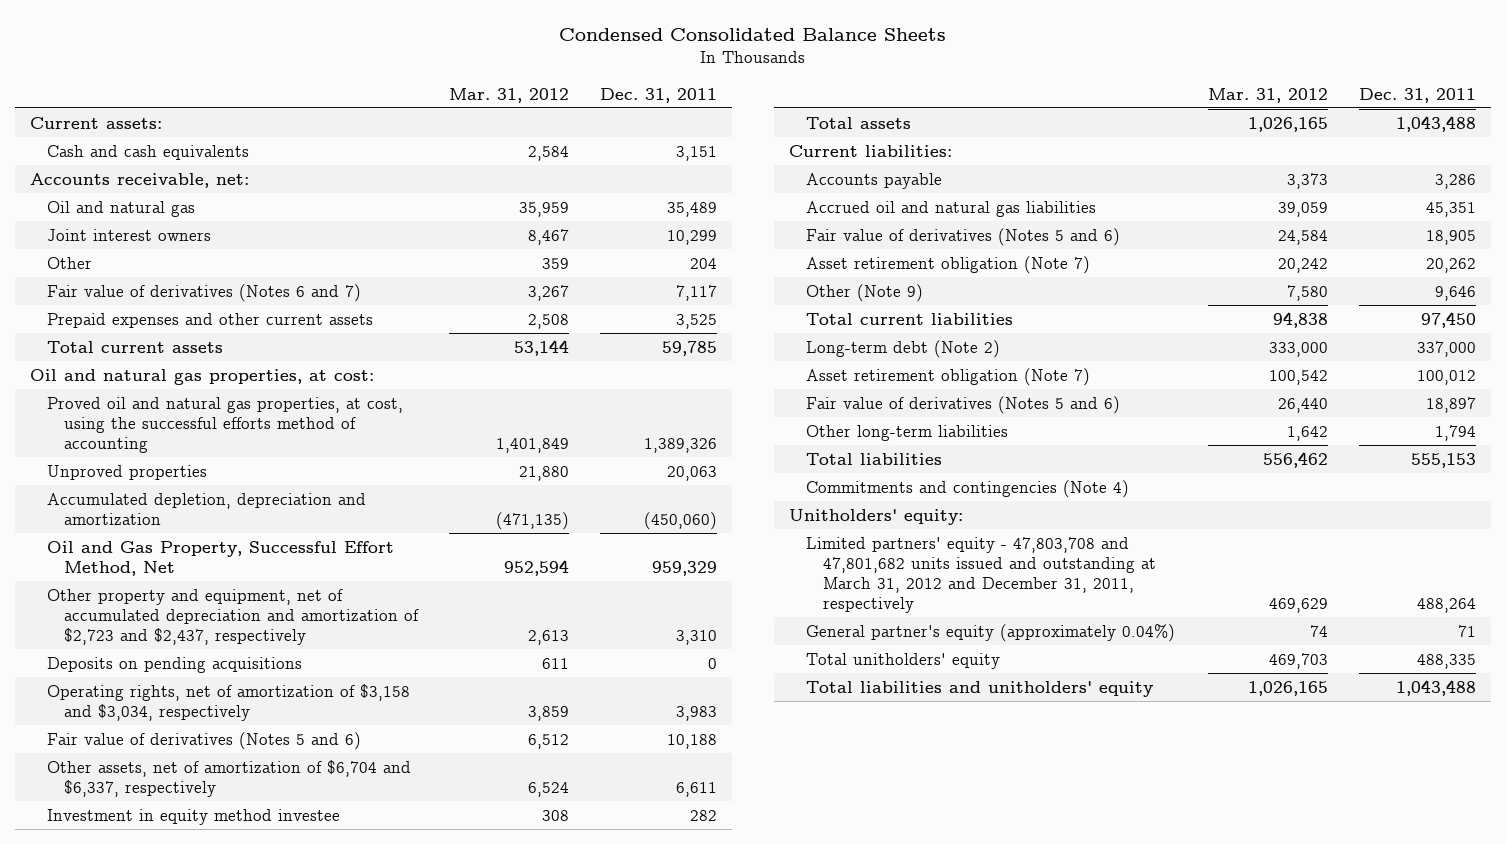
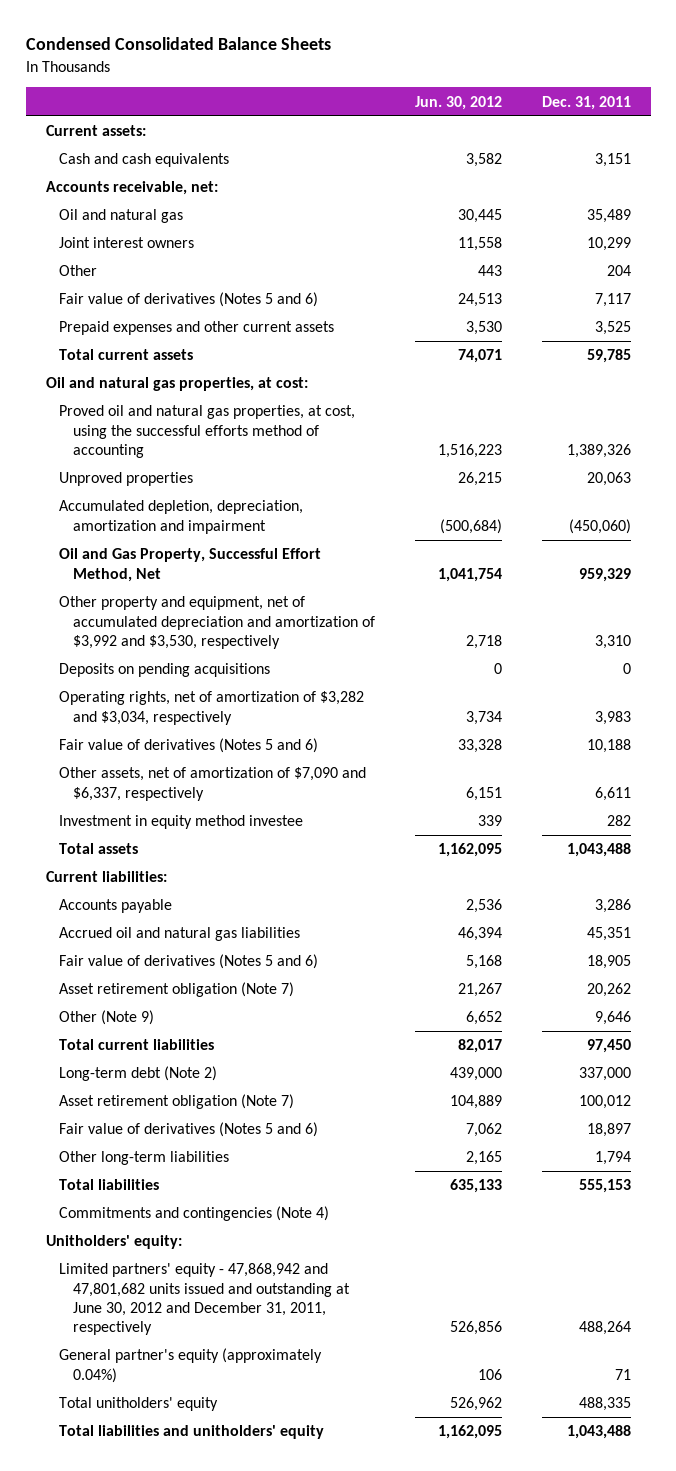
[449,87,570,103] Mar. 31, 2012 -> none
none -> [414,95,502,110] Jun. 30, 2012
[47,283,362,302] Fair value of derivatives (Notes 6 and 7) -> [59,292,319,308] Fair value of derivatives (Notes 5 and 6)
[47,492,367,525] Accumulated depletion, depreciation and amortization -> [59,500,304,534] Accumulated depletion, depreciation, amortization and impairment
[47,588,420,646] Other property and equipment, net of accumulated depreciation and amortization of $2,723 and $2,437, respectively -> [59,596,375,649] Other property and equipment, net of accumulated depreciation and amortization of $3,992 and $3,530, respectively
[47,683,411,721] Operating rights, net of amortization of $3,158 and $3,034, respectively -> [59,691,365,725] Operating rights, net of amortization of $3,282 and $3,034, respectively
[47,759,412,797] Other assets, net of amortization of $6,704 and $6,337, respectively -> [59,767,367,801] Other assets, net of amortization of $7,090 and $6,337, respectively
[806,536,1157,614] Limited partners' equity - 47,803,708 and 47,801,682 units issued and outstanding at March 31, 2012 and December 31, 2011, respectively -> [59,1263,350,1336] Limited partners' equity - 47,868,942 and 47,801,682 units issued and outstanding at June 30, 2012 and December 31, 2011, respectively

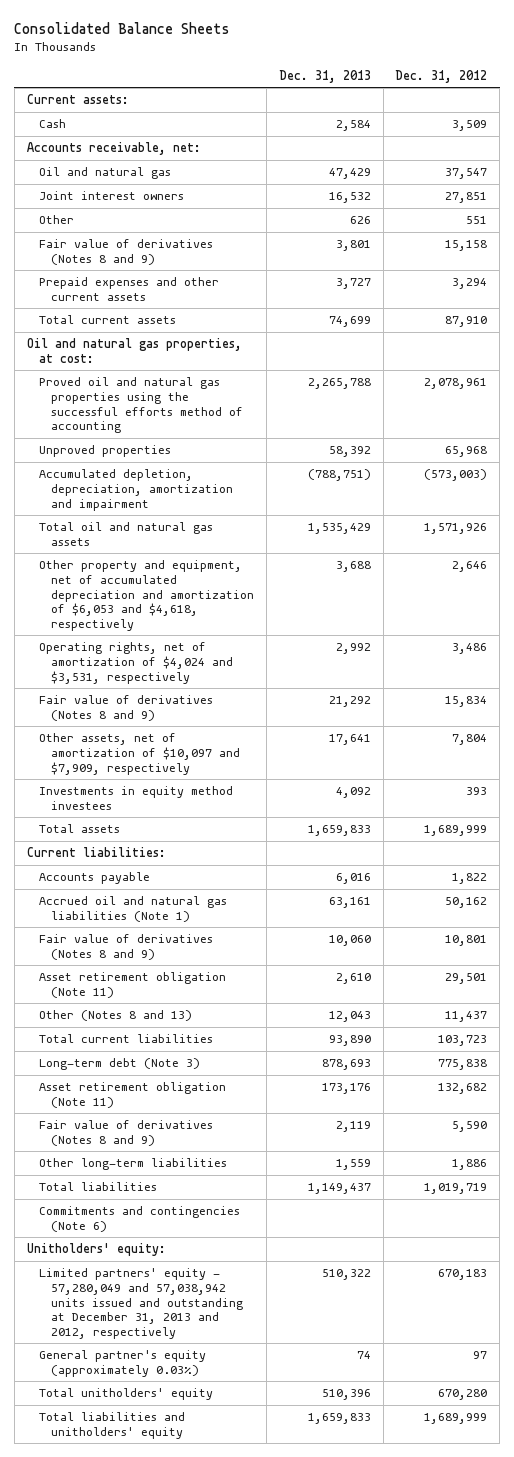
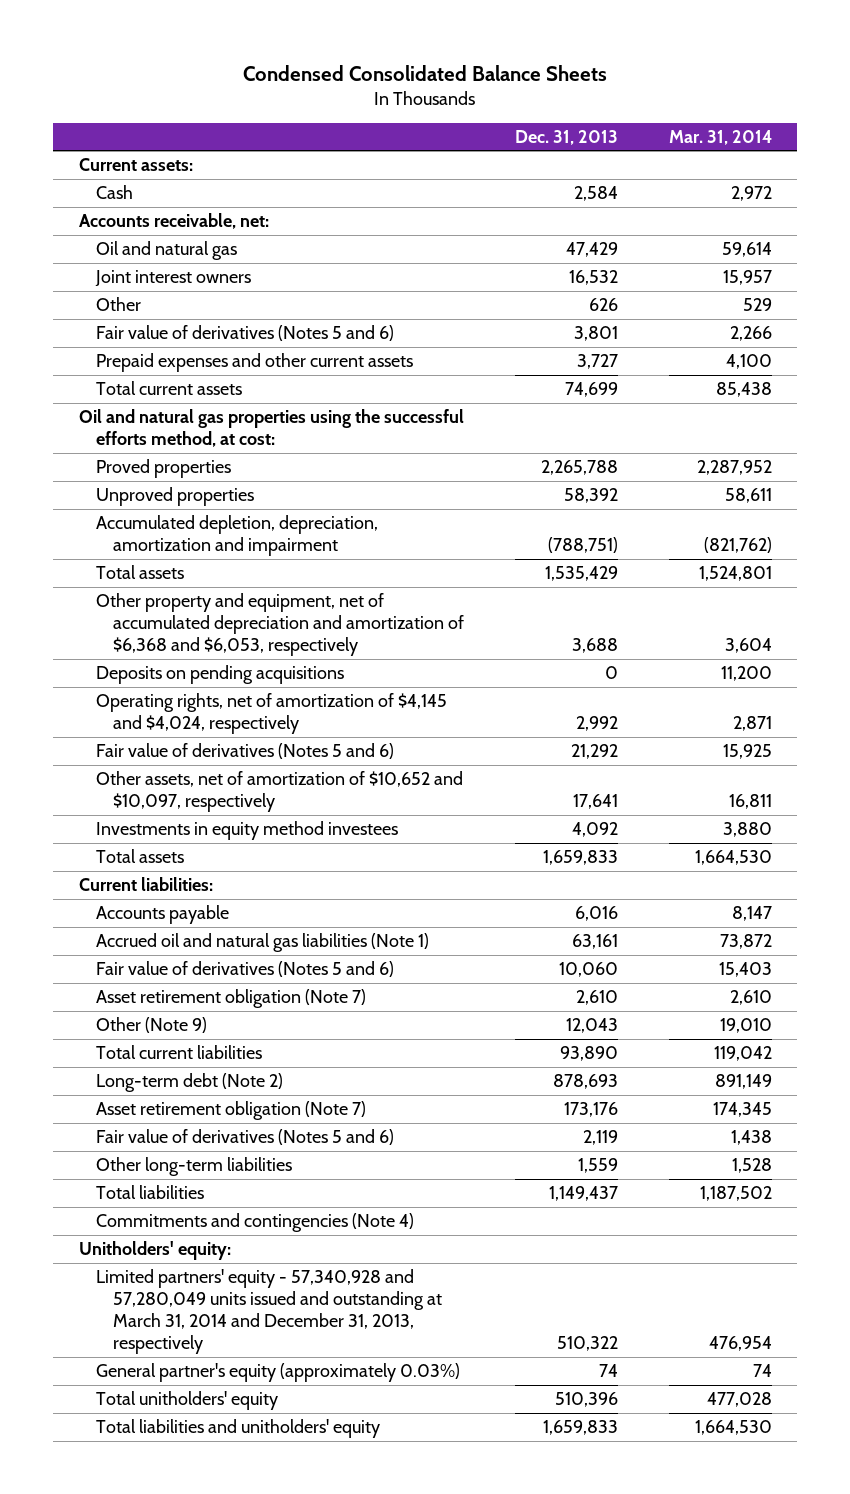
[14,21,231,34] Consolidated Balance Sheets -> [243,64,608,81] Condensed Consolidated Balance Sheets
[395,69,488,83] Dec. 31, 2012 -> none
none -> [668,129,772,145] Mar. 31, 2014
[38,239,213,265] Fair value of derivatives (Notes 8 and 9) -> [95,325,394,342] Fair value of derivatives (Notes 5 and 6)
[26,338,242,363] Oil and natural gas properties, at cost: -> [78,409,464,448] Oil and natural gas properties using the successful efforts method, at cost:
[38,377,243,434] Proved oil and natural gas properties using the successful efforts method of accounting -> [95,459,231,479] Proved properties
[38,522,213,546] Total oil and natural gas assets -> [95,565,184,580] Total assets
[38,560,254,631] Other property and equipment, net of accumulated depreciation and amortization of $6,053 and $4,618, respectively -> [95,593,465,657] Other property and equipment, net of accumulated depreciation and amortization of $6,368 and $6,053, respectively
none -> [95,665,344,685] Deposits on pending acquisitions
[38,642,233,684] Operating rights, net of amortization of $4,024 and $3,531, respectively -> [95,693,447,735] Operating rights, net of amortization of $4,145 and $4,024, respectively
[38,695,213,721] Fair value of derivatives (Notes 8 and 9) -> [95,743,394,760] Fair value of derivatives (Notes 5 and 6)
[38,733,240,775] Other assets, net of amortization of $10,097 and $7,909, respectively -> [95,771,463,813] Other assets, net of amortization of $10,652 and $10,097, respectively
[38,934,213,960] Fair value of derivatives (Notes 8 and 9) -> [95,961,394,978] Fair value of derivatives (Notes 5 and 6)
[38,972,226,998] Asset retirement obligation (Note 11) -> [95,989,366,1009] Asset retirement obligation (Note 7)
[38,1010,192,1022] Other (Notes 8 and 13) -> [95,1017,207,1034] Other (Note 9)
[38,1058,200,1071] Long-term debt (Note 3) -> [95,1073,283,1093] Long-term debt (Note 2)
[38,1082,226,1108] Asset retirement obligation (Note 11) -> [95,1101,366,1121] Asset retirement obligation (Note 7)
[38,1120,213,1146] Fair value of derivatives (Notes 8 and 9) -> [95,1129,394,1146] Fair value of derivatives (Notes 5 and 6)
[38,1206,240,1232] Commitments and contingencies (Note 6) -> [95,1213,414,1233] Commitments and contingencies (Note 4)
[38,1268,243,1339] Limited partners' equity - 57,280,049 and 57,038,942 units issued and outstanding at December 31, 2013 and 2012, respectively -> [95,1269,443,1355] Limited partners' equity - 57,340,928 and 57,280,049 units issued and outstanding at March 31, 2014 and December 31, 2013, respectively

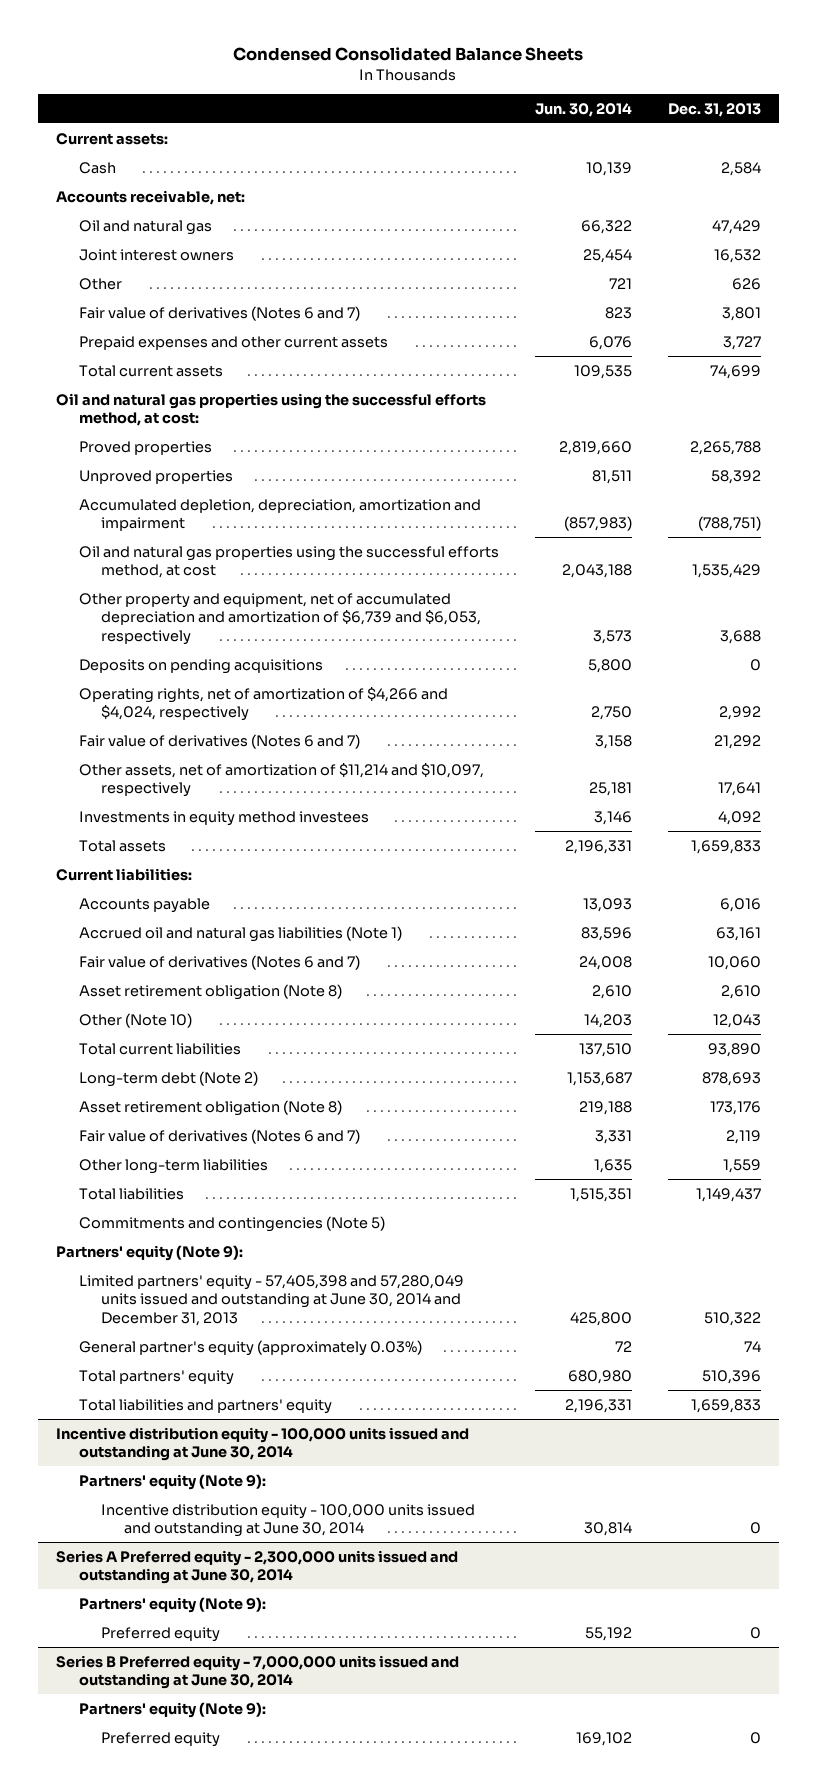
[668,129,772,145] Mar. 31, 2014 -> none
none -> [534,102,632,117] Jun. 30, 2014
[95,325,394,342] Fair value of derivatives (Notes 5 and 6) -> [78,305,360,321] Fair value of derivatives (Notes 6 and 7)
[95,565,184,580] Total assets -> [78,545,499,579] Oil and natural gas properties using the successful efforts method, at cost
[95,593,465,657] Other property and equipment, net of accumulated depreciation and amortization of $6,368 and $6,053, respectively -> [78,592,482,645] Other property and equipment, net of accumulated depreciation and amortization of $6,739 and $6,053, respectively
[95,693,447,735] Operating rights, net of amortization of $4,145 and $4,024, respectively -> [78,686,448,722] Operating rights, net of amortization of $4,266 and $4,024, respectively
[95,743,394,760] Fair value of derivatives (Notes 5 and 6) -> [78,733,360,749] Fair value of derivatives (Notes 6 and 7)
[95,771,463,813] Other assets, net of amortization of $10,652 and $10,097, respectively -> [78,762,484,798] Other assets, net of amortization of $11,214 and $10,097, respectively
[95,961,394,978] Fair value of derivatives (Notes 5 and 6) -> [78,954,360,970] Fair value of derivatives (Notes 6 and 7)
[95,989,366,1009] Asset retirement obligation (Note 7) -> [78,983,342,1000] Asset retirement obligation (Note 8)
[95,1017,207,1034] Other (Note 9) -> [78,1012,192,1028] Other (Note 10)
[95,1101,366,1121] Asset retirement obligation (Note 7) -> [78,1099,342,1116] Asset retirement obligation (Note 8)
[95,1129,394,1146] Fair value of derivatives (Notes 5 and 6) -> [78,1128,360,1144] Fair value of derivatives (Notes 6 and 7)
[78,1241,231,1261] Unitholders' equity: -> none
[95,1213,414,1233] Commitments and contingencies (Note 4) -> [78,1215,385,1232] Commitments and contingencies (Note 5)
none -> [56,1244,244,1261] Partners' equity (Note 9):
[95,1269,443,1355] Limited partners' equity - 57,340,928 and 57,280,049 units issued and outstanding at March 31, 2014 and December 31, 2013, respectively -> [78,1274,464,1326] Limited partners' equity - 57,405,398 and 57,280,049 units issued and outstanding at June 30, 2014 and December 31, 2013
[95,1391,278,1411] Total unitholders' equity -> [78,1369,234,1385] Total partners' equity
[95,1419,380,1439] Total liabilities and unitholders' equity -> [78,1398,332,1414] Total liabilities and partners' equity
none -> [56,1426,470,1462] Incentive distribution equity - 100,000 units issued and outstanding at June 30, 2014
none -> [78,1473,266,1490] Partners' equity (Note 9):
none -> [101,1503,476,1538] Incentive distribution equity - 100,000 units issued and outstanding at June 30, 2014
none -> [56,1549,459,1585] Series A Preferred equity - 2,300,000 units issued and outstanding at June 30, 2014
none -> [78,1596,266,1613] Partners' equity (Note 9):
none -> [101,1626,221,1642] Preferred equity
none -> [56,1654,460,1690] Series B Preferred equity - 7,000,000 units issued and outstanding at June 30, 2014
none -> [78,1701,266,1718] Partners' equity (Note 9):
none -> [101,1731,221,1747] Preferred equity

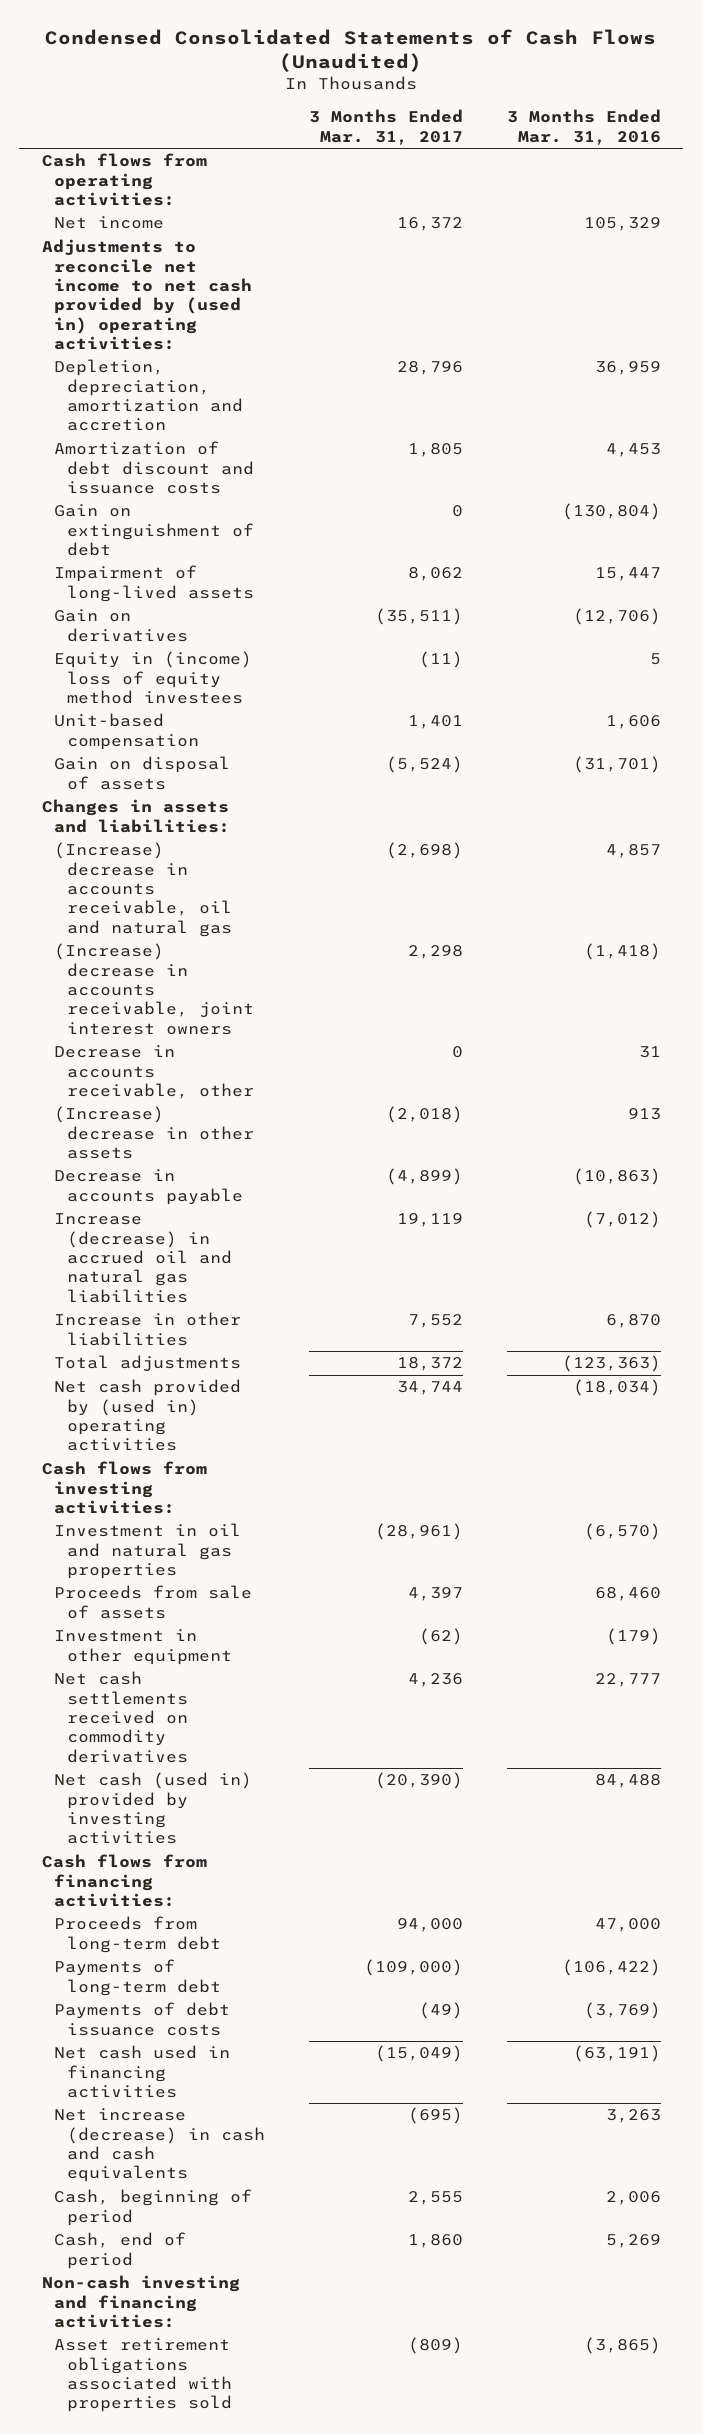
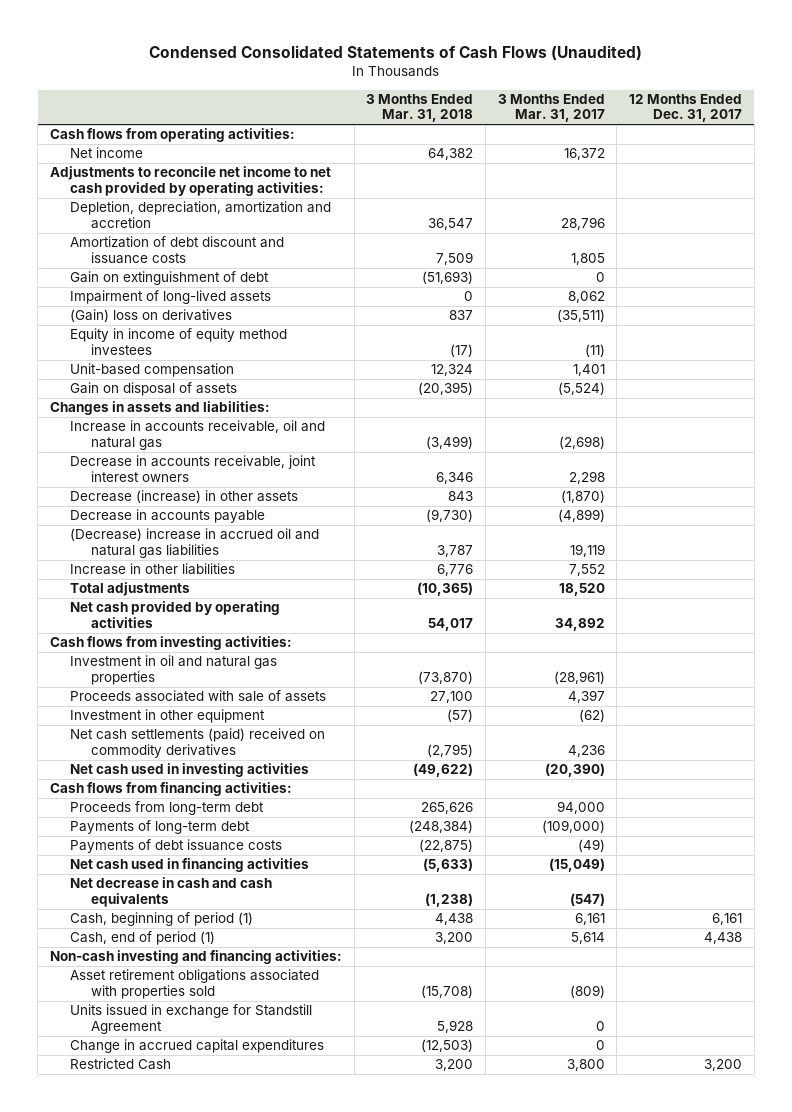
[507,109,662,145] 3 Months Ended Mar. 31, 2016 -> none
none -> [366,94,474,123] 3 Months Ended Mar. 31, 2018
none -> [629,94,743,123] 12 Months Ended Dec. 31, 2017
[41,239,253,350] Adjustments to reconcile net income to net cash provided by (used in) operating activities: -> [49,166,331,196] Adjustments to reconcile net income to net cash provided by operating activities:
[54,609,188,642] Gain on derivatives -> [70,309,233,323] (Gain) loss on derivatives
[54,651,253,704] Equity in (income) loss of equity method investees -> [70,328,288,355] Equity in income of equity method investees
[54,1045,254,1099] Decrease in accounts receivable, other -> none
[54,842,232,937] (Increase) decrease in accounts receivable, oil and natural gas -> [70,420,326,450] Increase in accounts receivable, oil and natural gas
[54,943,254,1035] (Increase) decrease in accounts receivable, joint interest owners -> [70,455,317,482] Decrease in accounts receivable, joint interest owners
[54,1106,254,1159] (Increase) decrease in other assets -> [70,490,299,504] Decrease (increase) in other assets
[385,1106,463,1124] (2,018) -> [560,490,605,504] (1,870)
[54,1213,232,1303] Increase (decrease) in accrued oil and natural gas liabilities -> [70,528,320,558] (Decrease) increase in accrued oil and natural gas liabilities
[396,1357,463,1372] 18,372 -> [558,583,605,597] 18,520
[54,1379,242,1452] Net cash provided by (used in) operating activities -> [70,601,281,628] Net cash provided by operating activities
[396,1381,463,1396] 34,744 -> [554,617,605,631] 34,892
[54,1585,253,1619] Proceeds from sale of assets -> [70,690,327,703] Proceeds associated with sale of assets
[54,1671,188,1763] Net cash settlements received on commodity derivatives -> [70,728,326,758] Net cash settlements (paid) received on commodity derivatives
[54,1772,253,1845] Net cash (used in) provided by investing activities -> [70,763,310,778] Net cash used in investing activities
[54,2108,265,2183] Net increase (decrease) in cash and cash equivalents -> [70,877,273,907] Net decrease in cash and cash equivalents
[407,2107,463,2125] (695) -> [569,892,605,906] (547)
[54,2189,253,2226] Cash, beginning of period -> [70,912,254,927] Cash, beginning of period (1)
[407,2191,463,2206] 2,555 -> [574,913,605,926] 6,161
[54,2232,187,2269] Cash, end of period -> [70,931,216,946] Cash, end of period (1)
[407,2234,463,2249] 1,860 -> [570,932,605,945] 5,614
none -> [70,1004,313,1034] Units issued in exchange for Standstill Agreement
none -> [70,1039,325,1054] Change in accrued capital expenditures
none -> [70,1058,172,1071] Restricted Cash

